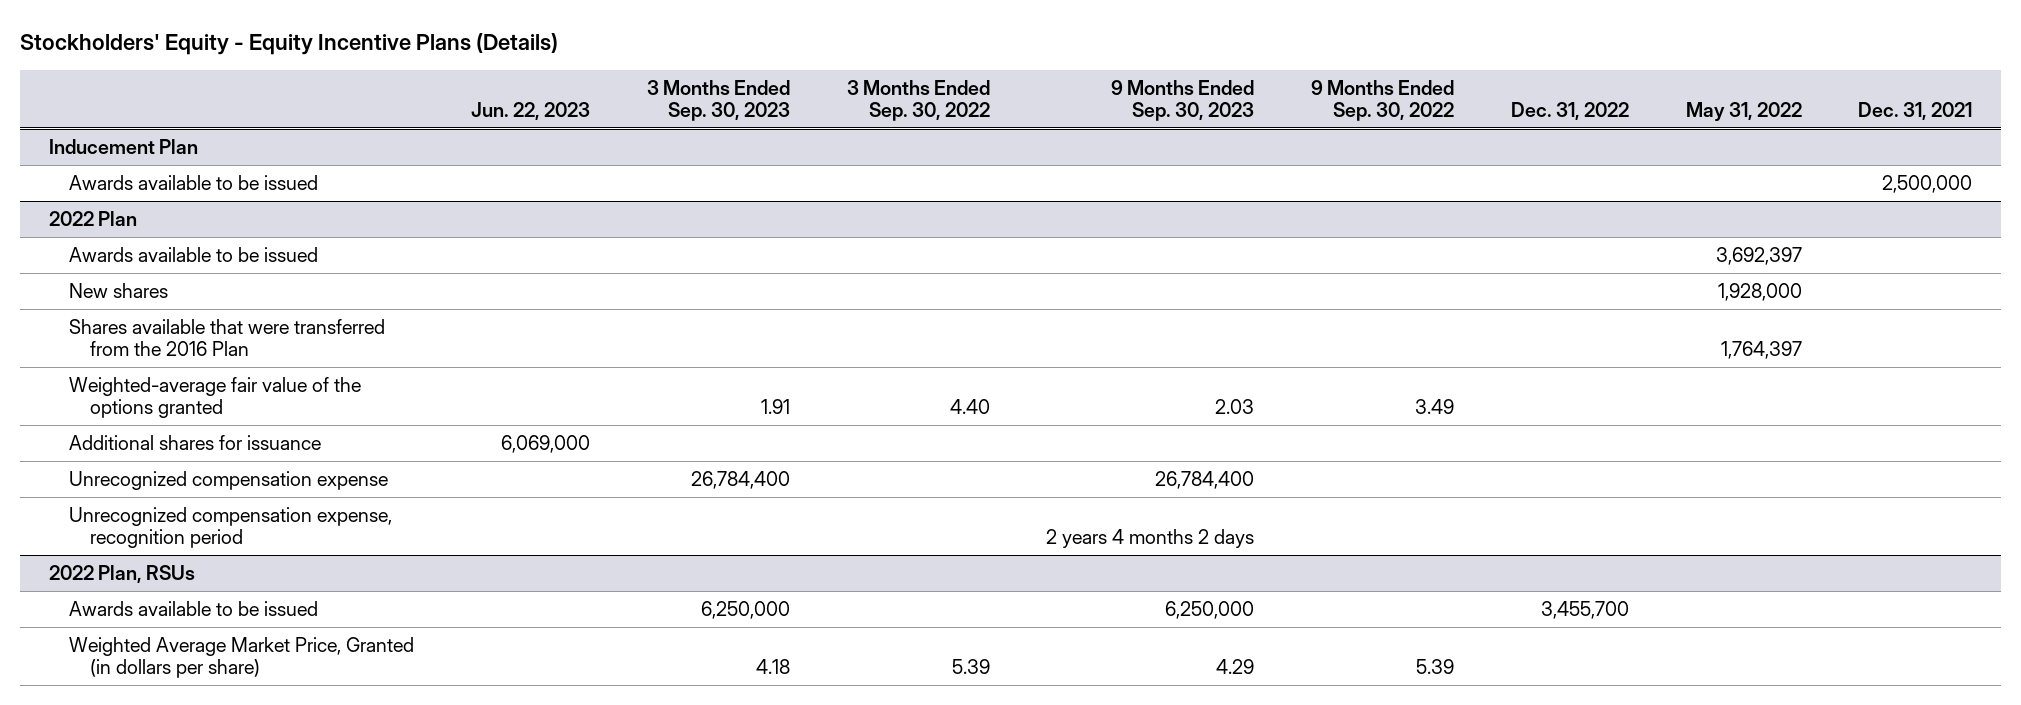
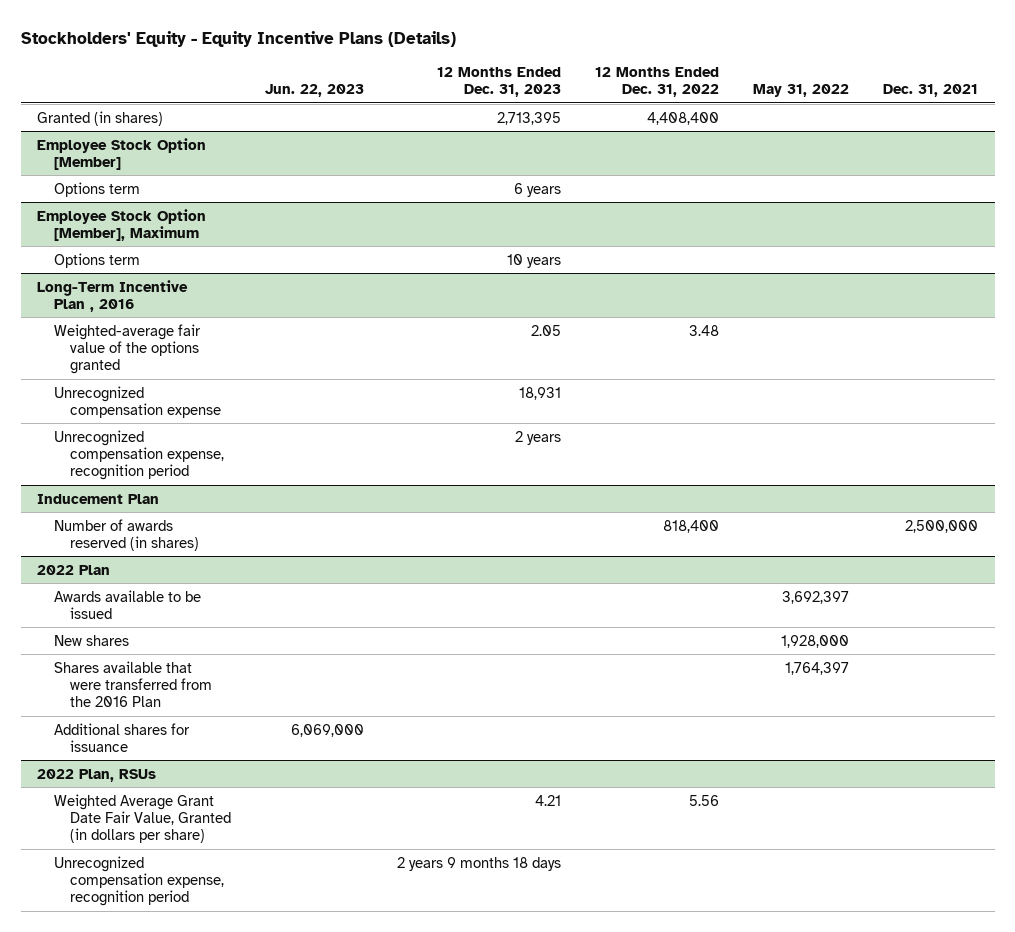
[646,79,790,121] 3 Months Ended Sep. 30, 2023 -> none
[846,79,990,121] 3 Months Ended Sep. 30, 2022 -> none
[1111,79,1255,121] 9 Months Ended Sep. 30, 2023 -> none
[1311,79,1455,121] 9 Months Ended Sep. 30, 2022 -> none
[1510,101,1629,120] Dec. 31, 2022 -> none
none -> [437,66,562,98] 12 Months Ended Dec. 31, 2023
none -> [595,66,720,98] 12 Months Ended Dec. 31, 2022
none -> [37,110,164,126] Granted (in shares)
none -> [37,137,207,170] Employee Stock Option [Member]
none -> [53,181,140,197] Options term
none -> [37,208,207,241] Employee Stock Option [Member], Maximum
none -> [53,252,140,268] Options term
none -> [37,279,189,312] Long-Term Incentive Plan , 2016
none -> [53,323,201,375] Weighted-average fair value of the options granted
none -> [53,385,221,418] Unrecognized compensation expense
none -> [53,429,224,481] Unrecognized compensation expense, recognition period
[69,174,319,190] Awards available to be issued -> none
none -> [53,518,199,551] Number of awards reserved (in shares)
[69,376,362,419] Weighted-average fair value of the options granted -> none
[69,470,389,490] Unrecognized compensation expense -> none
[69,506,393,549] Unrecognized compensation expense, recognition period -> none
[69,600,319,616] Awards available to be issued -> none
[69,636,415,679] Weighted Average Market Price, Granted (in dollars per share) -> [53,793,231,844] Weighted Average Grant Date Fair Value, Granted (in dollars per share)
none -> [53,855,224,907] Unrecognized compensation expense, recognition period

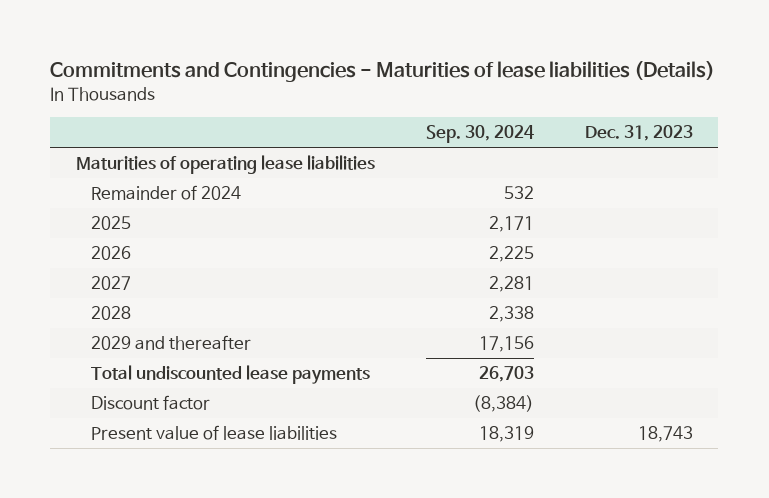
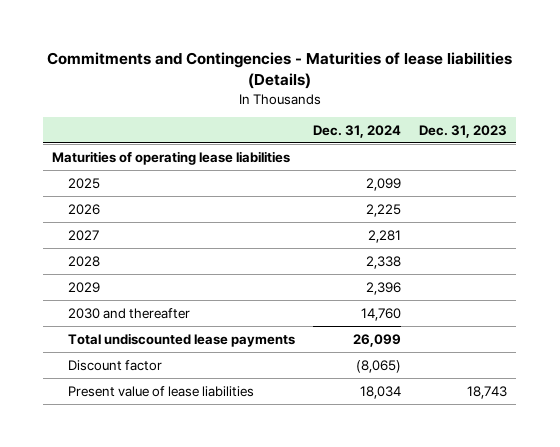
[425,125,534,144] Sep. 30, 2024 -> none
none -> [313,124,402,138] Dec. 31, 2024
[90,185,241,201] Remainder of 2024 -> none
[90,335,251,351] 2029 and thereafter -> [68,281,101,293] 2029
none -> [68,307,191,319] 2030 and thereafter

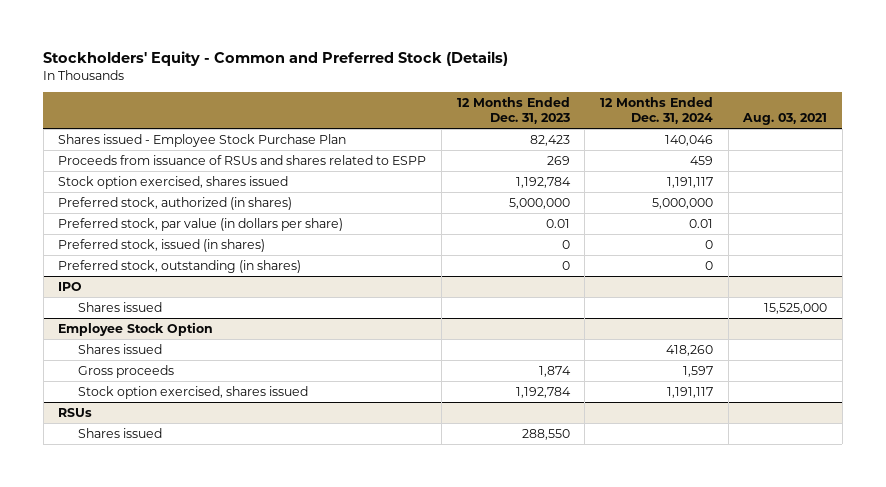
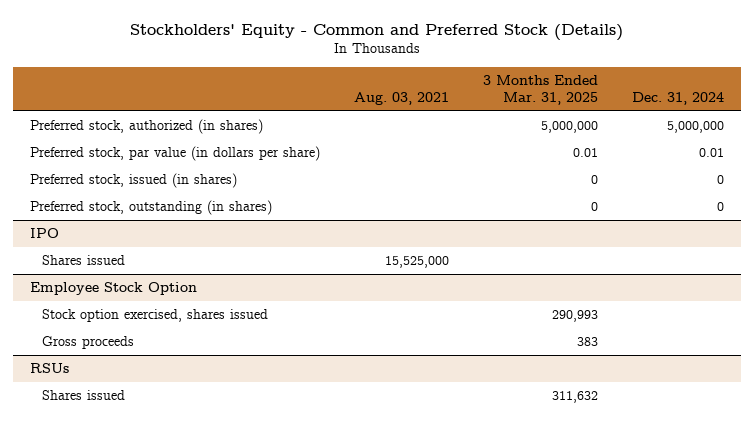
[456,96,570,125] 12 Months Ended Dec. 31, 2023 -> none
[599,96,713,125] 12 Months Ended Dec. 31, 2024 -> none
none -> [483,75,599,106] 3 Months Ended Mar. 31, 2025
none -> [632,92,725,106] Dec. 31, 2024
[58,133,347,147] Shares issued - Employee Stock Purchase Plan -> none
[58,154,427,165] Proceeds from issuance of RSUs and shares related to ESPP -> none
[58,175,289,189] Stock option exercised, shares issued -> none
[77,343,162,354] Shares issued -> none
[77,364,174,378] Gross proceeds -> [42,336,135,350] Gross proceeds

